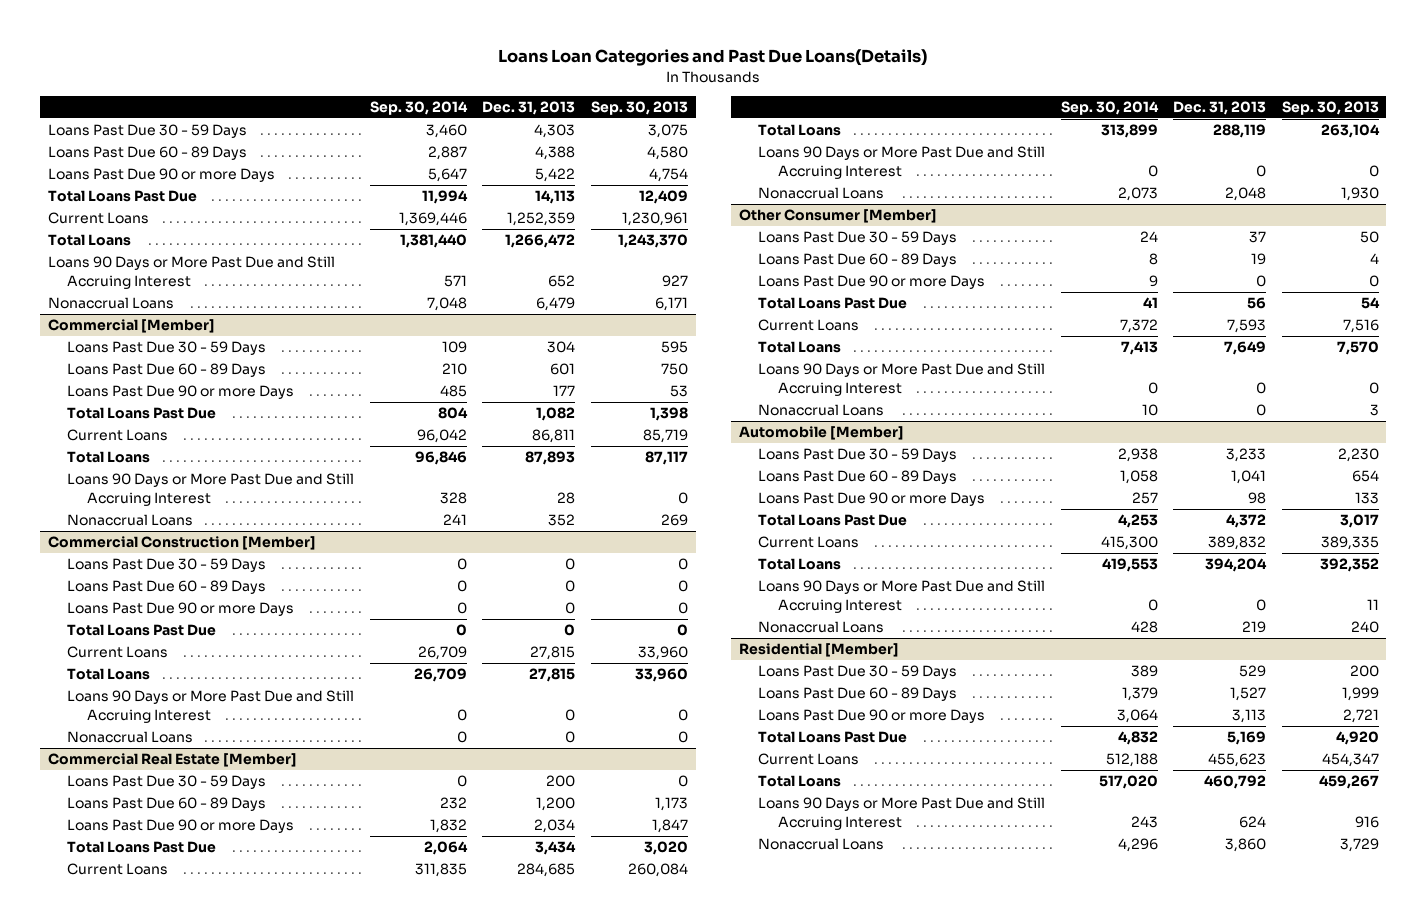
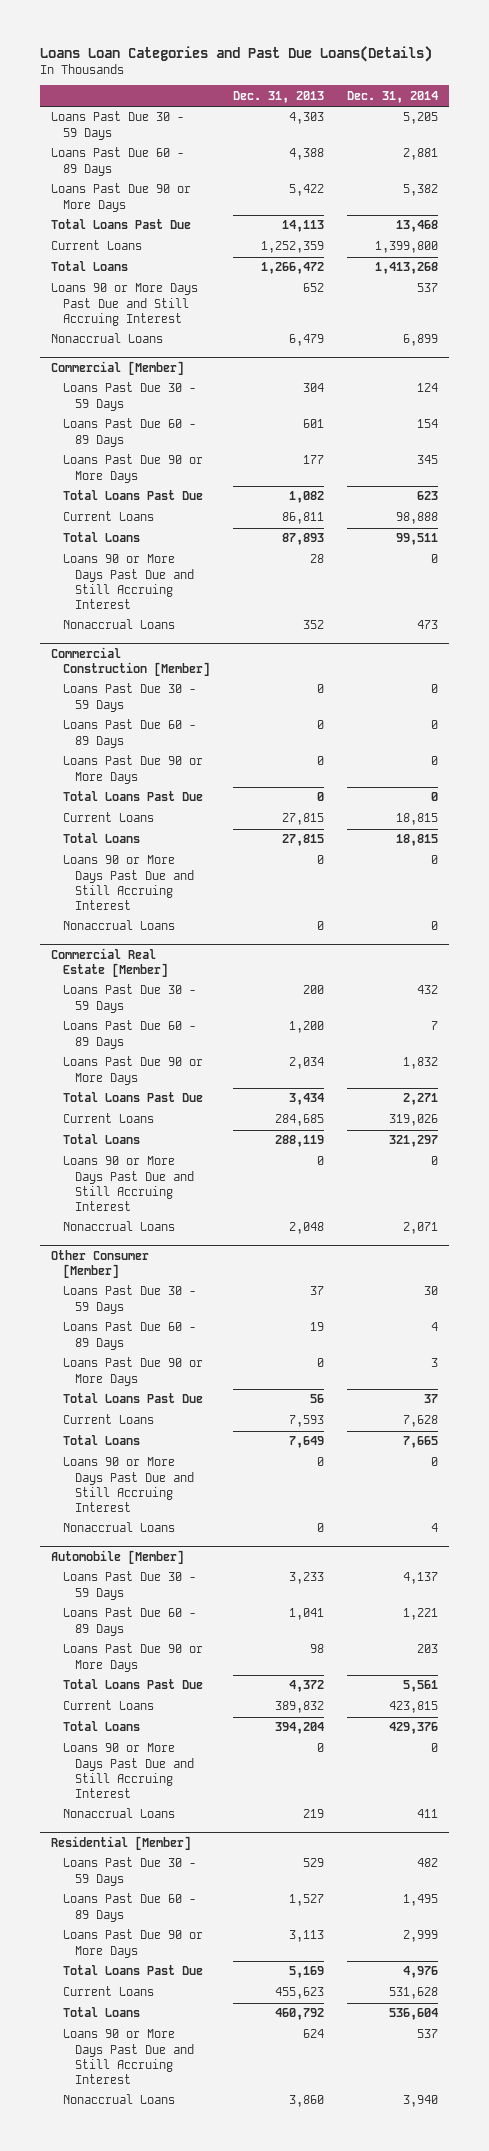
[369,101,468,116] Sep. 30, 2014 -> none
[590,101,688,116] Sep. 30, 2013 -> none
none -> [346,90,438,103] Dec. 31, 2014
[48,168,276,183] Loans Past Due 90 or more Days -> [51,183,192,212] Loans Past Due 90 or More Days
[48,256,336,289] Loans 90 Days or More Past Due and Still Accruing Interest -> [51,283,199,326] Loans 90 or More Days Past Due and Still Accruing Interest
[67,385,295,400] Loans Past Due 90 or more Days -> [63,454,204,483] Loans Past Due 90 or More Days
[67,473,355,506] Loans 90 Days or More Past Due and Still Accruing Interest -> [63,554,195,609] Loans 90 or More Days Past Due and Still Accruing Interest
[67,602,295,617] Loans Past Due 90 or more Days -> [63,755,204,784] Loans Past Due 90 or More Days
[67,690,355,723] Loans 90 Days or More Past Due and Still Accruing Interest -> [63,855,195,910] Loans 90 or More Days Past Due and Still Accruing Interest
[67,819,295,834] Loans Past Due 90 or more Days -> [63,1056,204,1085] Loans Past Due 90 or More Days
[758,146,1046,179] Loans 90 Days or More Past Due and Still Accruing Interest -> [63,1156,195,1211] Loans 90 or More Days Past Due and Still Accruing Interest
[758,275,986,290] Loans Past Due 90 or more Days -> [63,1357,204,1386] Loans Past Due 90 or More Days
[758,363,1046,396] Loans 90 Days or More Past Due and Still Accruing Interest -> [63,1457,195,1512] Loans 90 or More Days Past Due and Still Accruing Interest
[758,492,986,507] Loans Past Due 90 or more Days -> [63,1643,204,1672] Loans Past Due 90 or More Days
[758,580,1046,613] Loans 90 Days or More Past Due and Still Accruing Interest -> [63,1743,195,1798] Loans 90 or More Days Past Due and Still Accruing Interest
[758,709,986,724] Loans Past Due 90 or more Days -> [63,1929,204,1958] Loans Past Due 90 or More Days
[758,797,1046,830] Loans 90 Days or More Past Due and Still Accruing Interest -> [63,2029,195,2084] Loans 90 or More Days Past Due and Still Accruing Interest

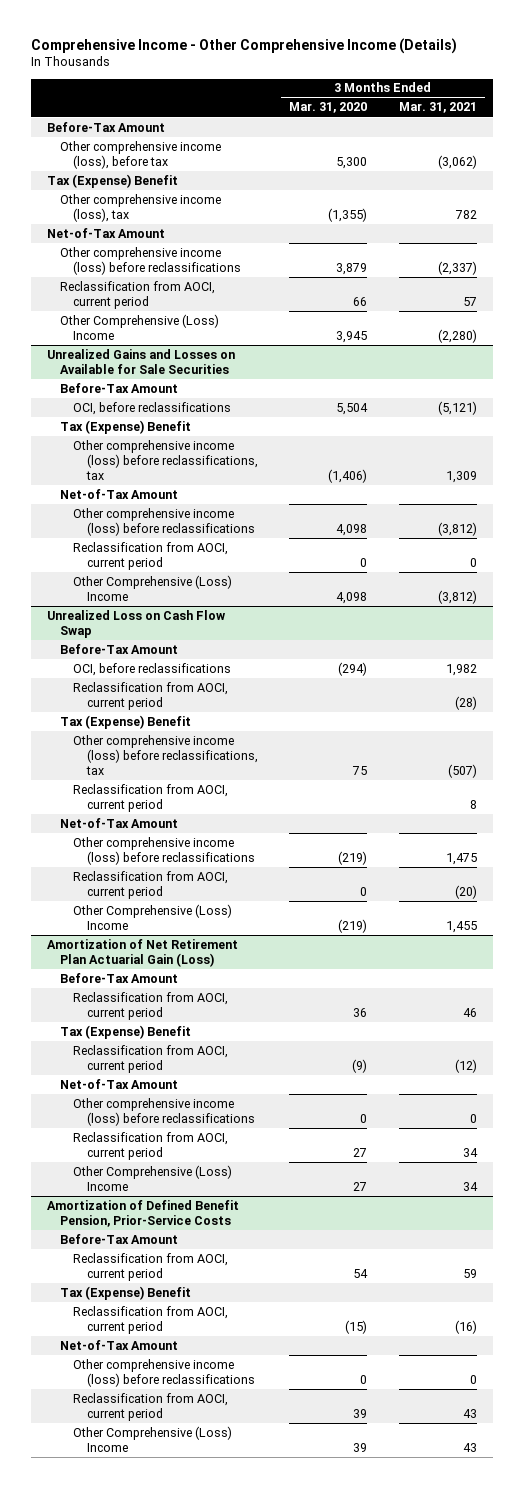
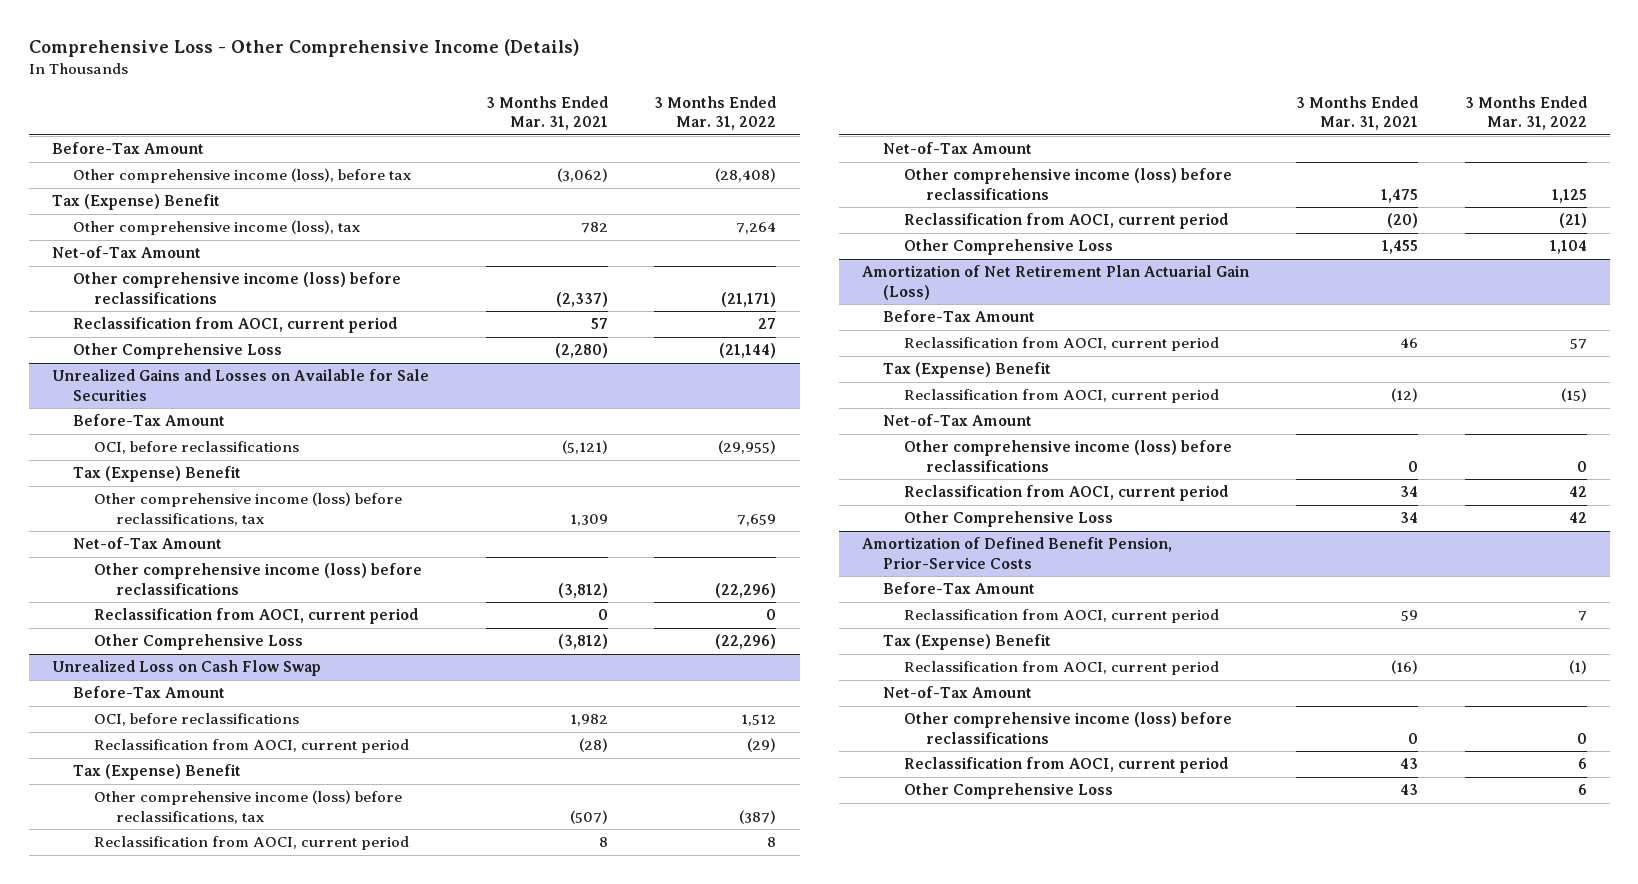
[30,37,457,54] Comprehensive Income - Other Comprehensive Income (Details) -> [28,38,579,57] Comprehensive Loss - Other Comprehensive Income (Details)
[289,102,368,114] Mar. 31, 2020 -> none
none -> [654,95,777,131] 3 Months Ended Mar. 31, 2022
[59,313,219,341] Other Comprehensive (Loss) Income -> [73,343,283,360] Other Comprehensive Loss
[73,574,233,602] Other Comprehensive (Loss) Income -> [94,634,304,651] Other Comprehensive Loss
[73,903,233,931] Other Comprehensive (Loss) Income -> [904,239,1114,256] Other Comprehensive Loss
[73,1164,233,1192] Other Comprehensive (Loss) Income -> [904,511,1114,528] Other Comprehensive Loss
[73,1425,233,1453] Other Comprehensive (Loss) Income -> [904,783,1114,800] Other Comprehensive Loss

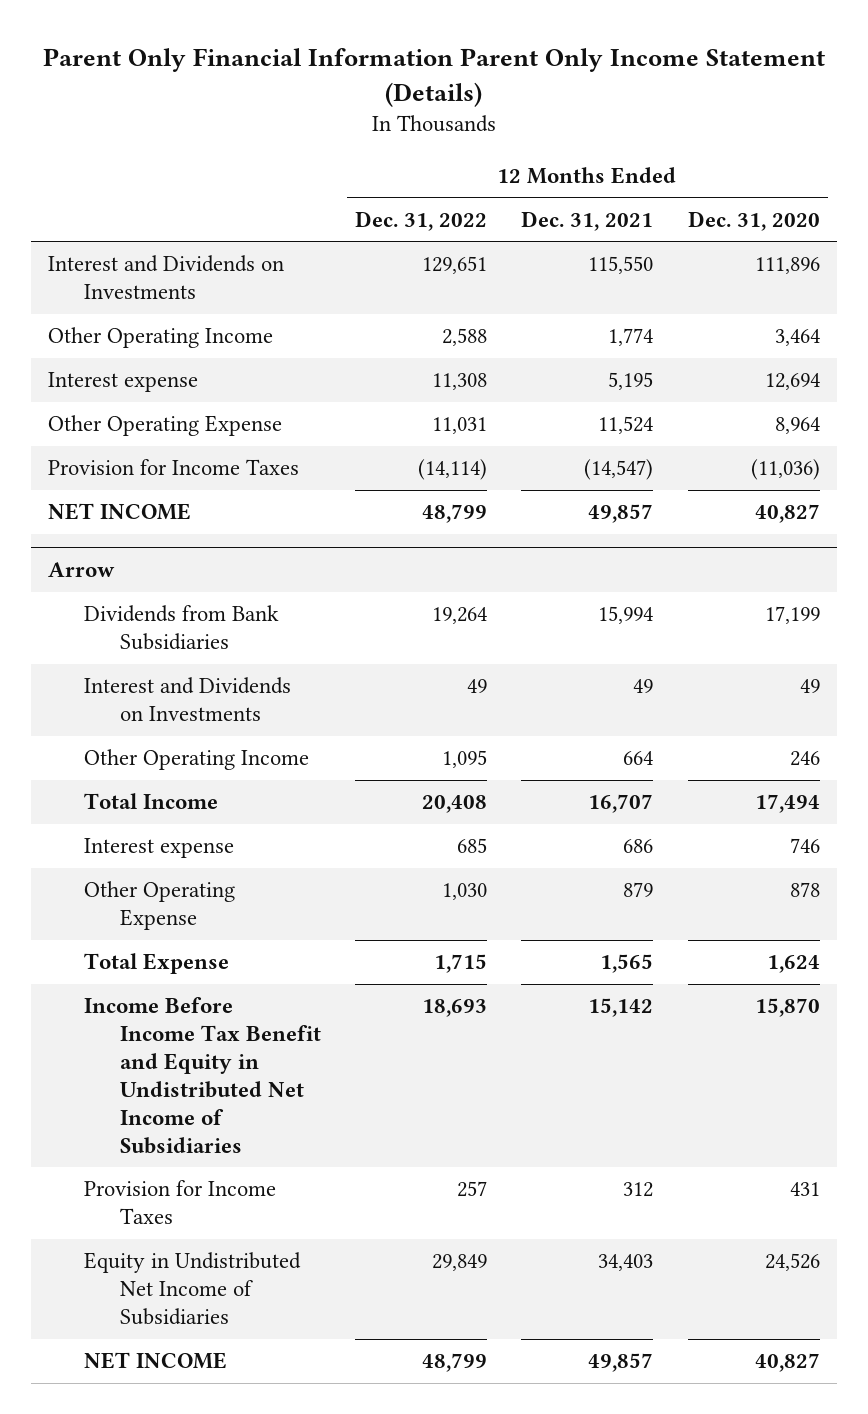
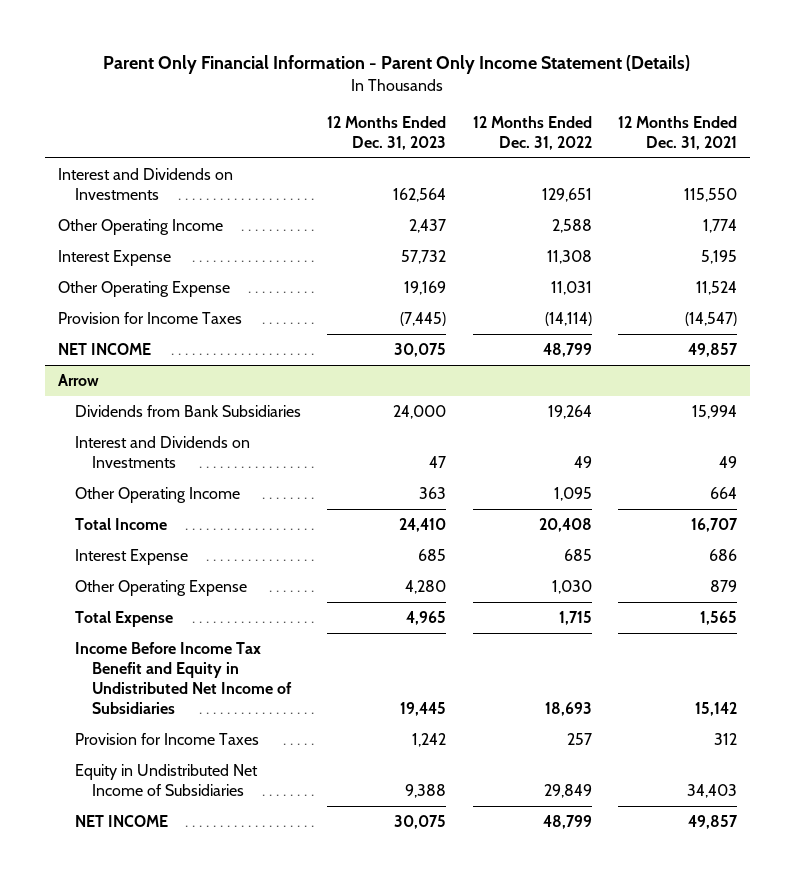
[42,47,825,107] Parent Only Financial Information Parent Only Income Statement (Details) -> [103,55,691,75] Parent Only Financial Information - Parent Only Income Statement (Details)
[687,210,820,231] Dec. 31, 2020 -> none
none -> [327,115,447,150] 12 Months Ended Dec. 31, 2023
[47,372,198,393] Interest expense -> [57,250,171,267] Interest Expense
[83,838,234,859] Interest expense -> [75,549,189,566] Interest Expense

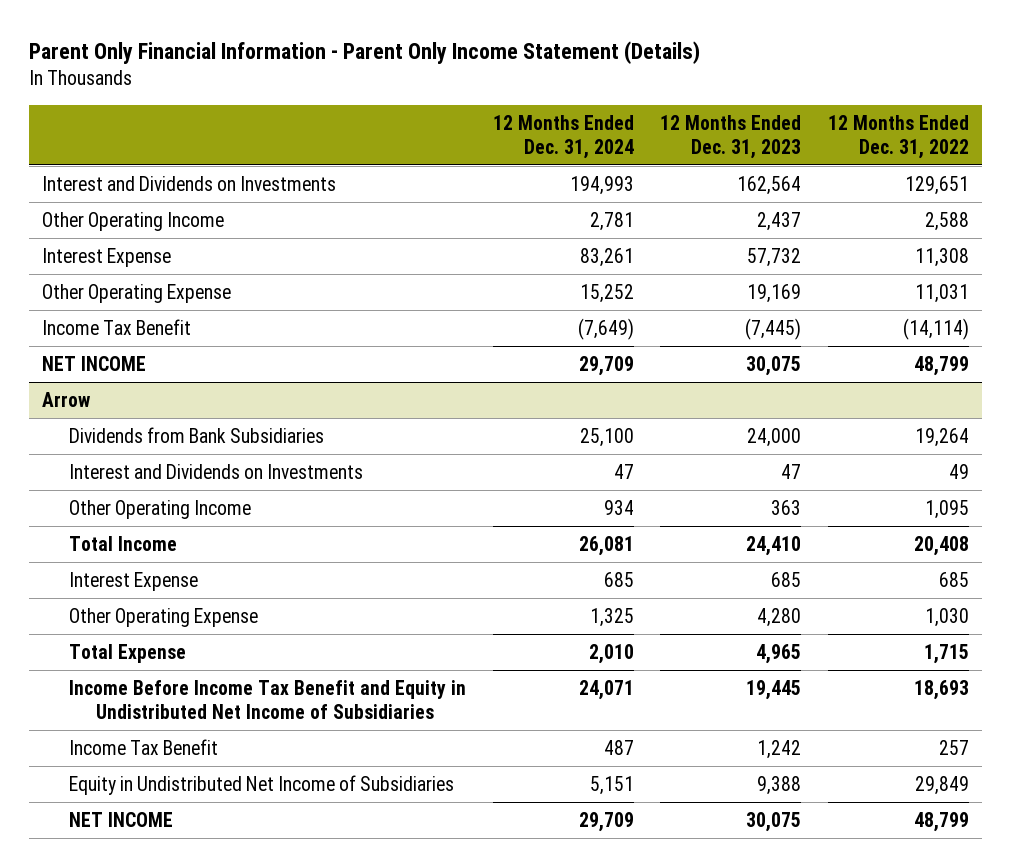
[618,115,738,150] 12 Months Ended Dec. 31, 2021 -> none
none -> [492,114,634,159] 12 Months Ended Dec. 31, 2024
[57,312,242,325] Provision for Income Taxes -> [42,318,192,335] Income Tax Benefit
[75,733,260,746] Provision for Income Taxes -> [69,738,219,755] Income Tax Benefit

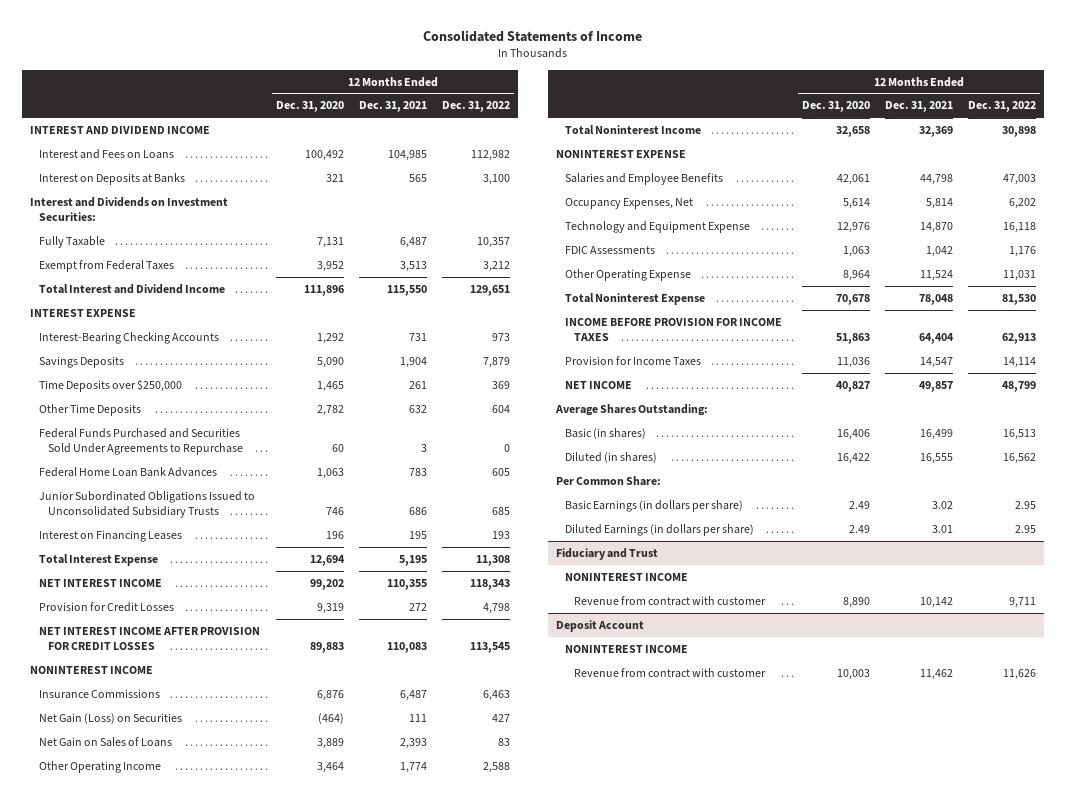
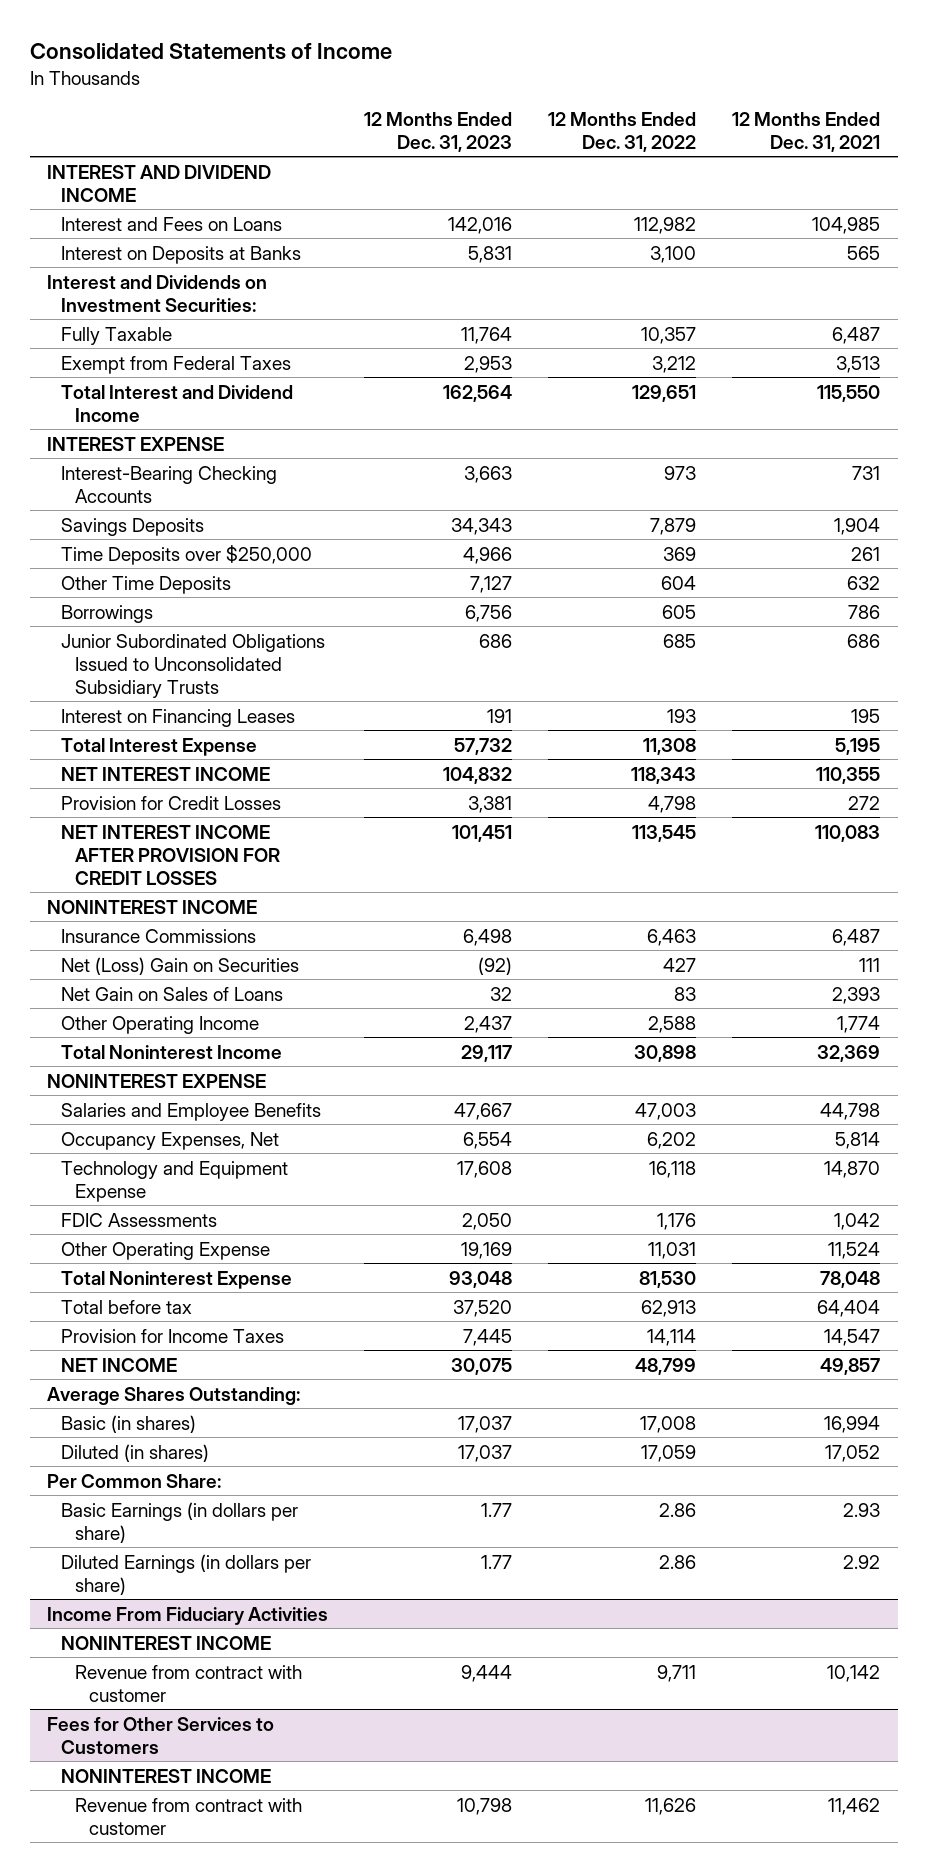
[275,101,344,113] Dec. 31, 2020 -> none
none -> [364,111,513,152] 12 Months Ended Dec. 31, 2023
[39,427,244,455] Federal Funds Purchased and Securities Sold Under Agreements to Repurchase -> none
[39,466,218,477] Federal Home Loan Bank Advances -> none
none -> [61,604,154,623] Borrowings
[39,712,183,724] Net Gain (Loss) on Securities -> [61,956,300,975] Net (Loss) Gain on Securities
[565,317,783,341] INCOME BEFORE PROVISION FOR INCOME TAXES -> [61,1299,193,1314] Total before tax
[920,428,954,440] 16,499 -> [824,1415,881,1433] 16,994
[1003,428,1037,440] 16,513 -> [640,1415,697,1433] 17,008
[920,452,954,464] 16,555 -> [825,1444,881,1462] 17,052
[1003,452,1037,464] 16,562 -> [641,1444,697,1462] 17,059
[932,500,954,509] 3.02 -> [843,1502,881,1517] 2.93
[1015,500,1037,509] 2.95 -> [659,1502,697,1517] 2.86
[932,524,954,533] 3.01 -> [843,1554,881,1569] 2.92
[1015,524,1037,533] 2.95 -> [659,1554,697,1569] 2.86
[556,547,659,560] Fiduciary and Trust -> [47,1606,329,1625] Income From Fiduciary Activities
[556,619,645,632] Deposit Account -> [47,1716,275,1754] Fees for Other Services to Customers

